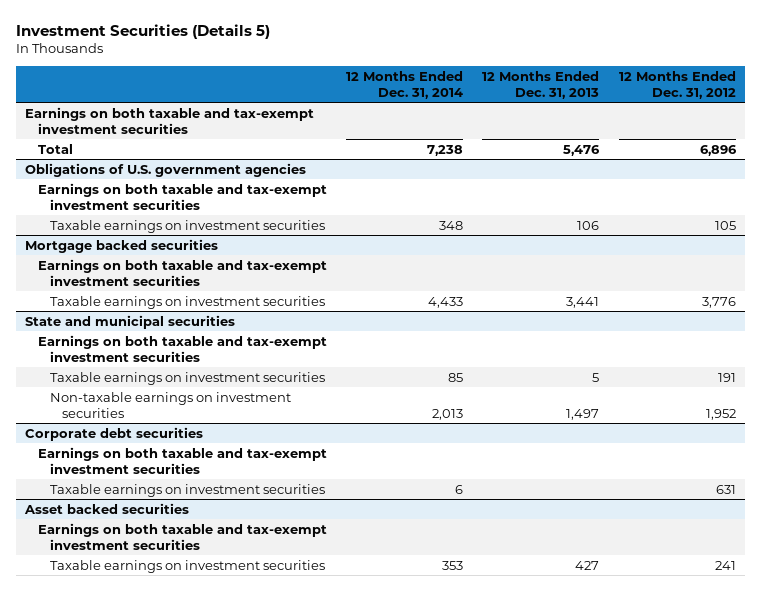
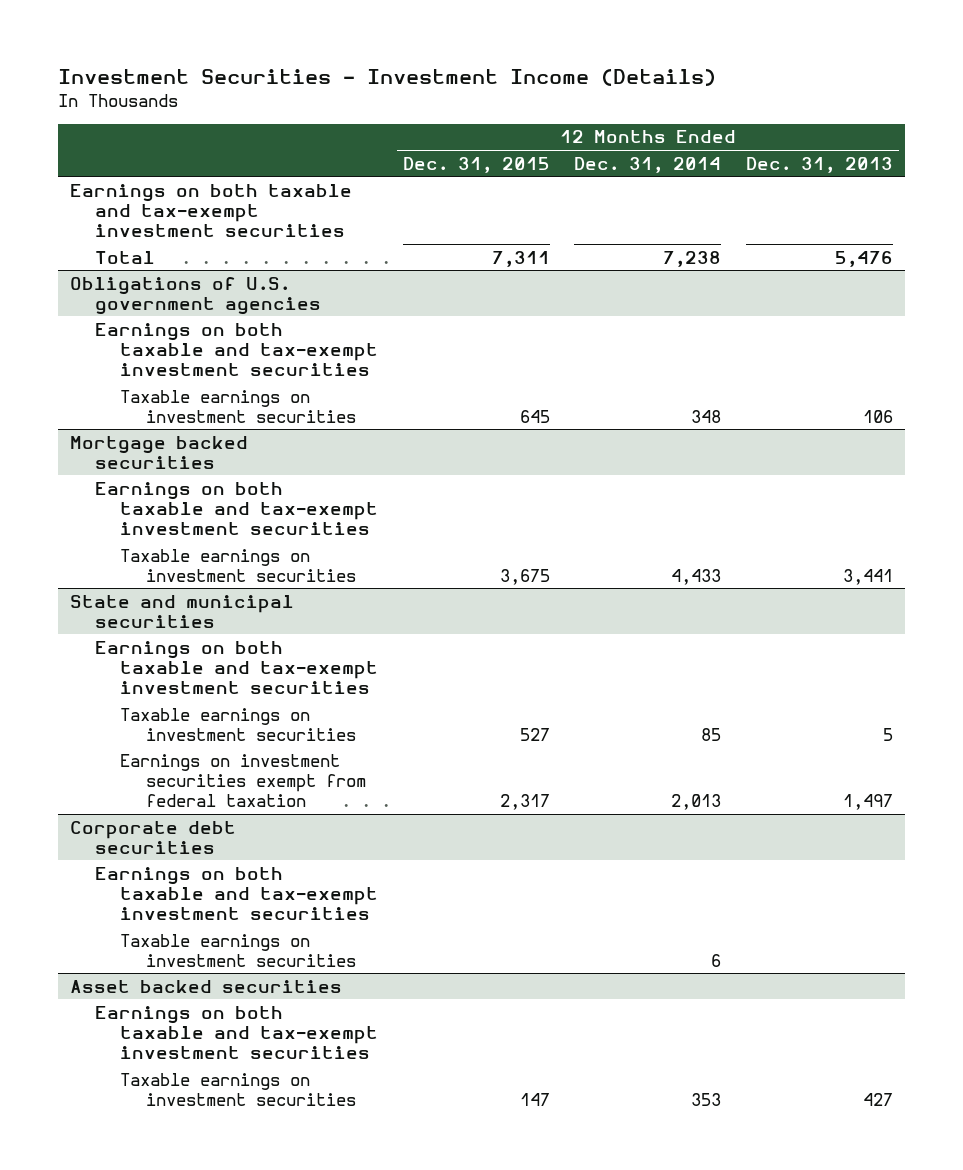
[15,23,270,39] Investment Securities (Details 5) -> [57,69,716,87] Investment Securities - Investment Income (Details)
[618,70,736,99] 12 Months Ended Dec. 31, 2012 -> none
none -> [402,156,550,173] Dec. 31, 2015
[49,391,291,418] Non-taxable earnings on investment securities -> [120,753,366,808] Earnings on investment securities exempt from federal taxation

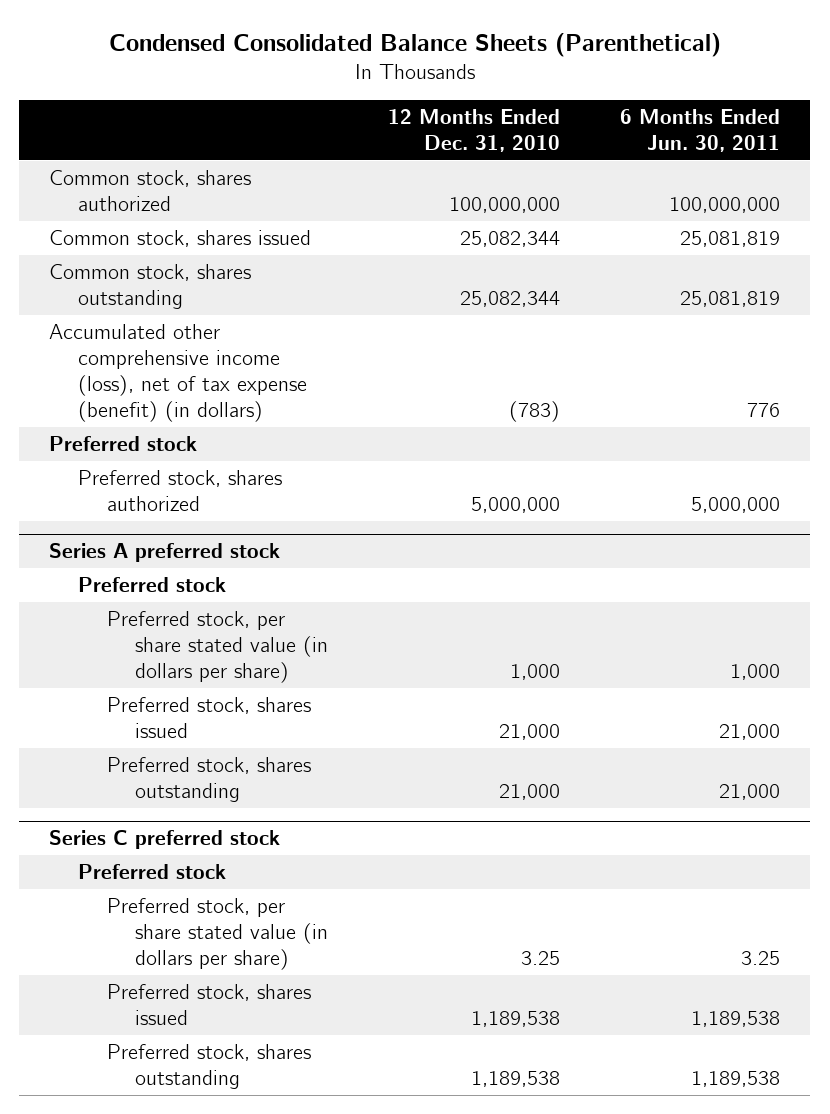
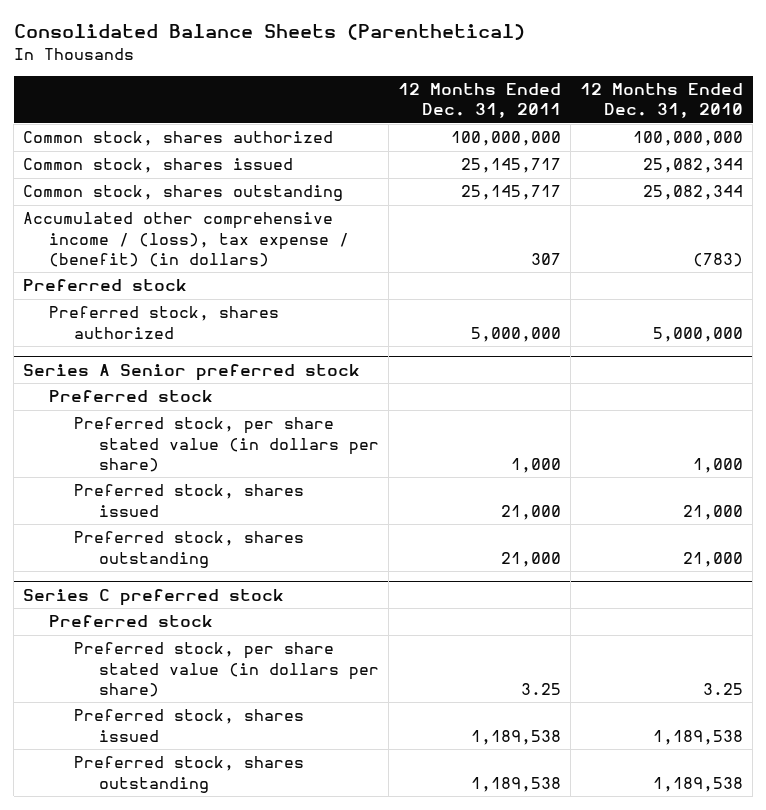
[108,33,721,58] Condensed Consolidated Balance Sheets (Parenthetical) -> [13,24,525,41] Consolidated Balance Sheets (Parenthetical)
[620,109,781,153] 6 Months Ended Jun. 30, 2011 -> none
none -> [397,83,561,119] 12 Months Ended Dec. 31, 2011
[49,323,307,423] Accumulated other comprehensive income (loss), net of tax expense (benefit) (in dollars) -> [23,212,349,267] Accumulated other comprehensive income / (loss), tax expense / (benefit) (in dollars)
[49,543,281,563] Series A preferred stock -> [23,363,361,381] Series A Senior preferred stock

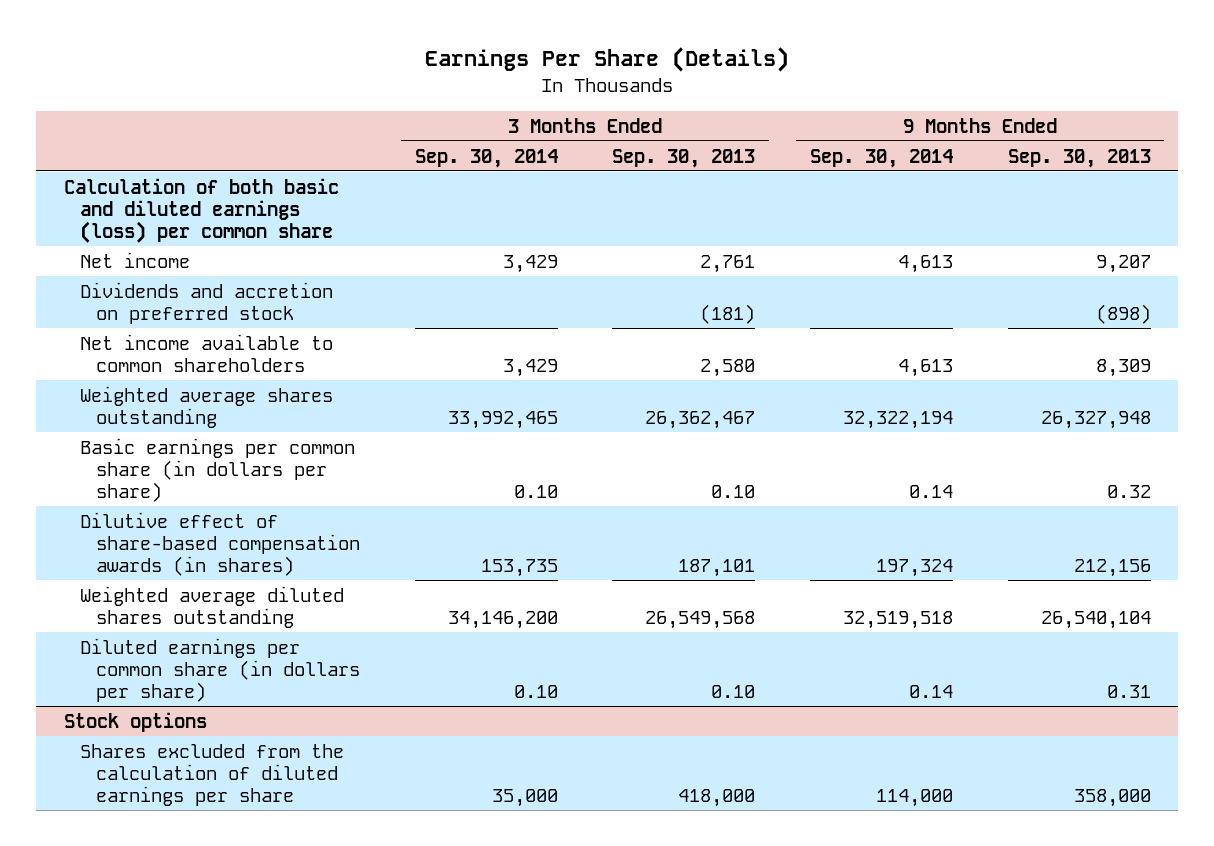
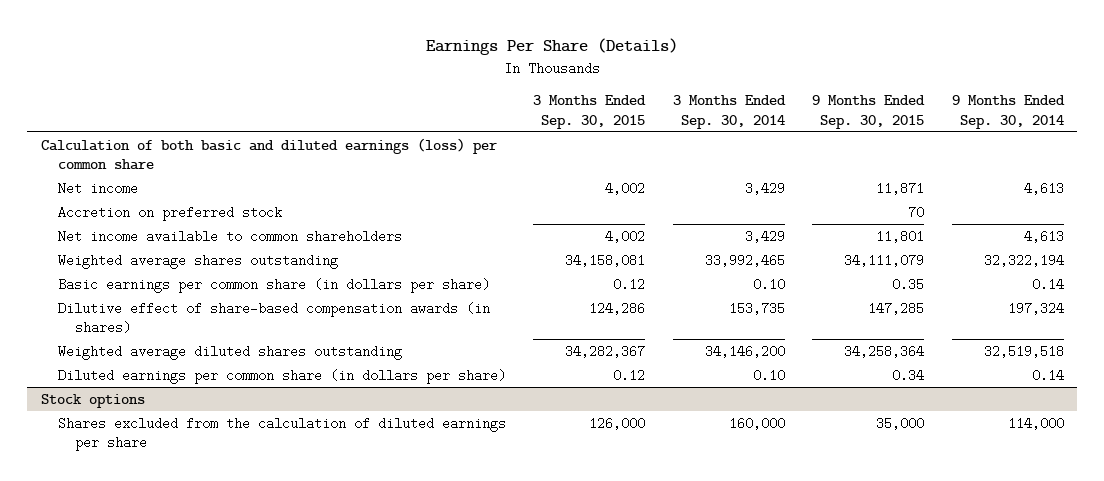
[612,148,756,168] Sep. 30, 2013 -> none
[1007,148,1151,168] Sep. 30, 2013 -> none
none -> [533,95,647,129] 3 Months Ended Sep. 30, 2015
none -> [812,95,926,129] 9 Months Ended Sep. 30, 2015
[79,281,333,324] Dividends and accretion on preferred stock -> [57,205,282,221] Accretion on preferred stock
[491,789,558,808] 35,000 -> [728,416,785,430] 160,000

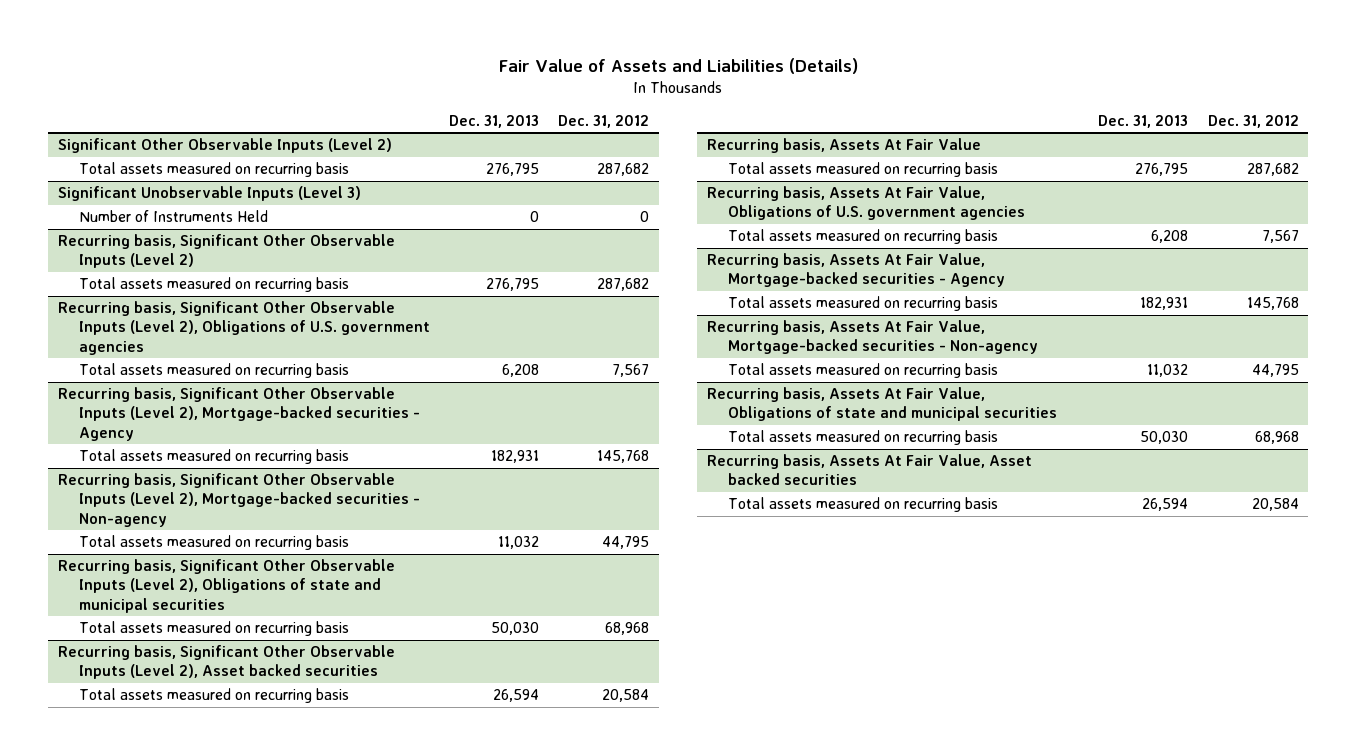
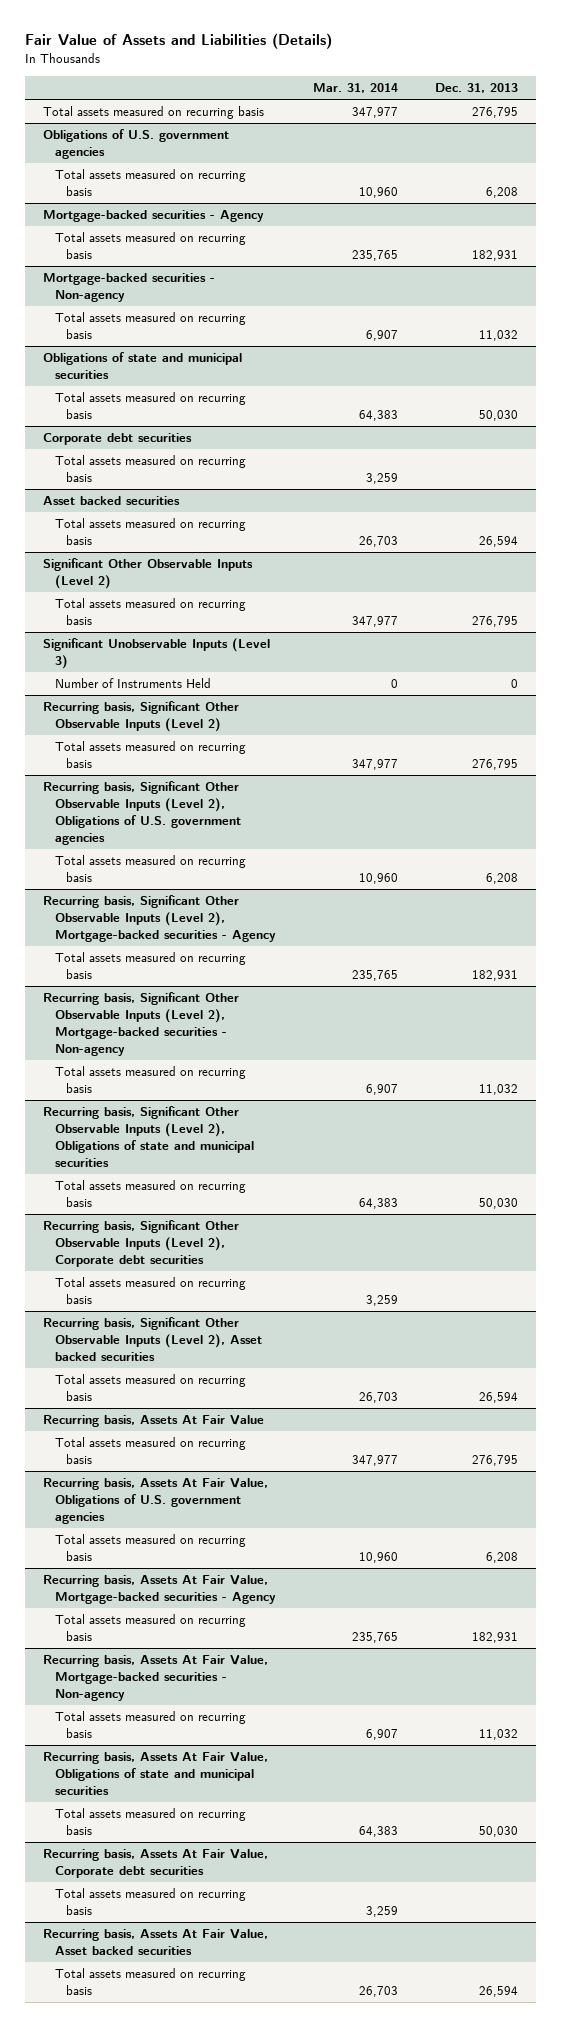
[558,114,650,128] Dec. 31, 2012 -> none
none -> [312,83,398,94] Mar. 31, 2014
none -> [43,106,265,120] Total assets measured on recurring basis
none -> [43,129,230,160] Obligations of U.S. government agencies
none -> [54,169,246,197] Total assets measured on recurring basis
none -> [43,210,265,223] Mortgage-backed securities - Agency
none -> [54,232,246,260] Total assets measured on recurring basis
none -> [43,273,216,303] Mortgage-backed securities - Non-agency
none -> [54,312,246,340] Total assets measured on recurring basis
none -> [43,352,243,380] Obligations of state and municipal securities
none -> [54,392,246,420] Total assets measured on recurring basis
none -> [43,433,193,446] Corporate debt securities
none -> [54,455,246,483] Total assets measured on recurring basis
none -> [43,496,181,506] Asset backed securities
none -> [54,518,246,546] Total assets measured on recurring basis
none -> [43,1220,240,1267] Recurring basis, Significant Other Observable Inputs (Level 2), Corporate debt securities
none -> [54,1277,246,1305] Total assets measured on recurring basis
none -> [43,1849,269,1879] Recurring basis, Assets At Fair Value, Corporate debt securities
none -> [54,1888,246,1916] Total assets measured on recurring basis

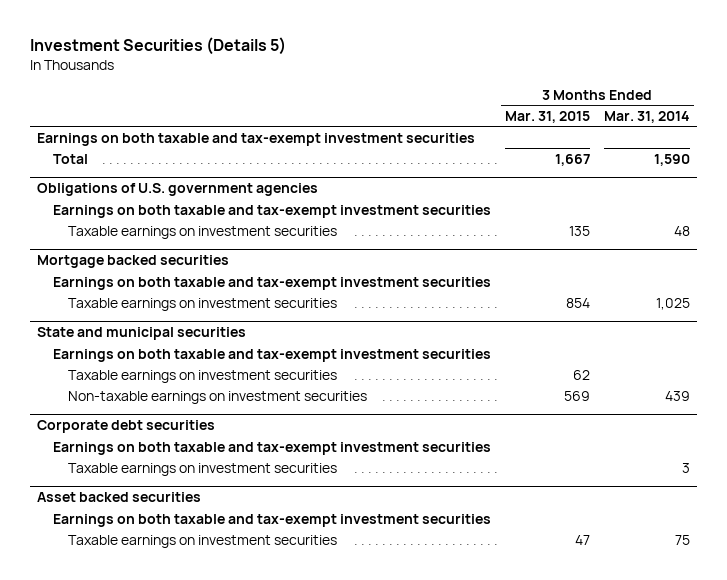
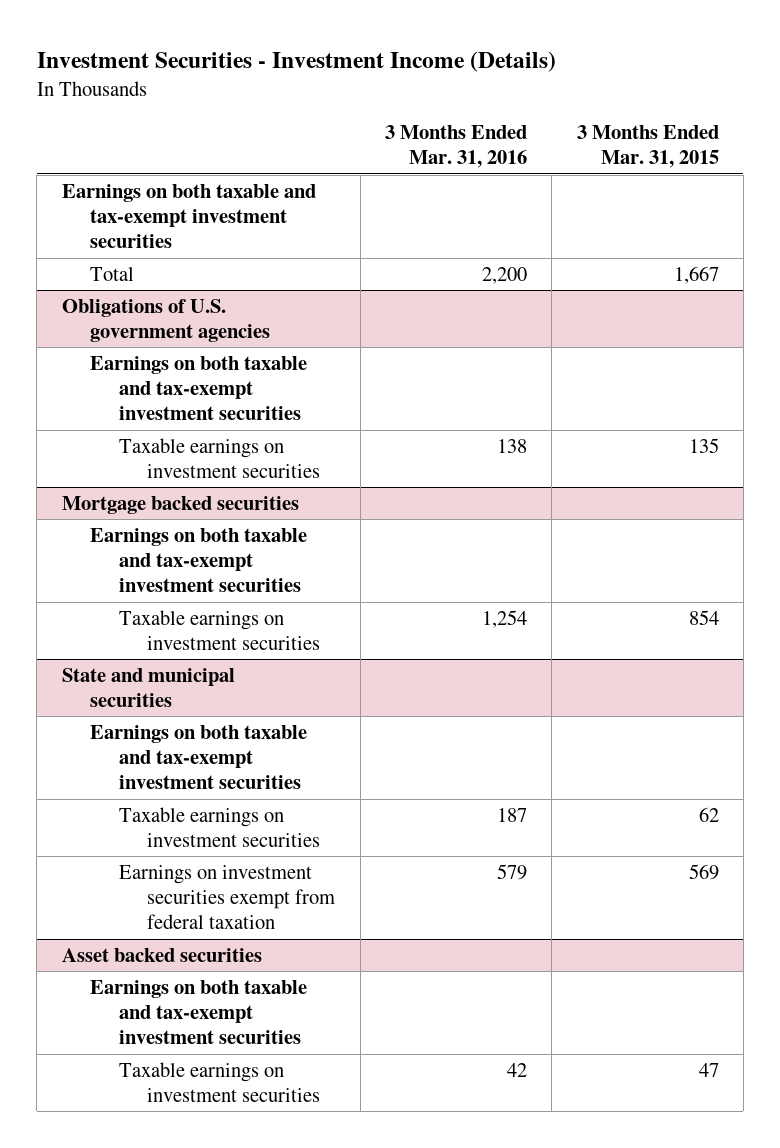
[29,37,286,56] Investment Securities (Details 5) -> [36,51,556,73] Investment Securities - Investment Income (Details)
[603,110,690,123] Mar. 31, 2014 -> none
none -> [384,125,527,169] 3 Months Ended Mar. 31, 2016
[36,420,215,434] Corporate debt securities -> none
[52,441,491,455] Earnings on both taxable and tax-exempt investment securities -> none
[68,462,338,476] Taxable earnings on investment securities -> none
[68,390,368,404] Non-taxable earnings on investment securities -> [118,864,336,930] Earnings on investment securities exempt from federal taxation

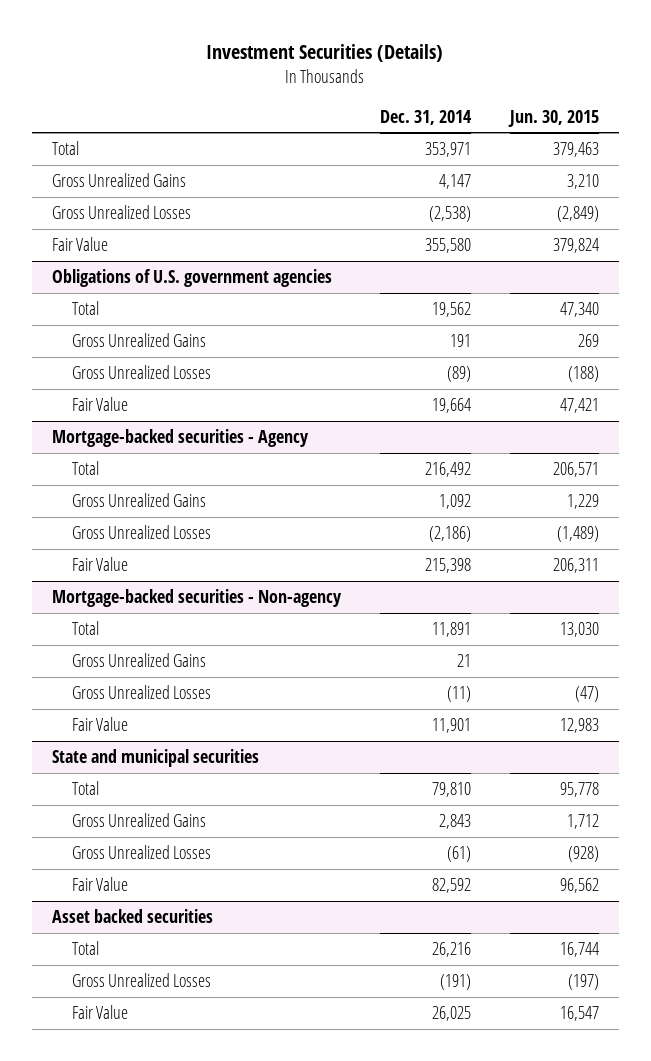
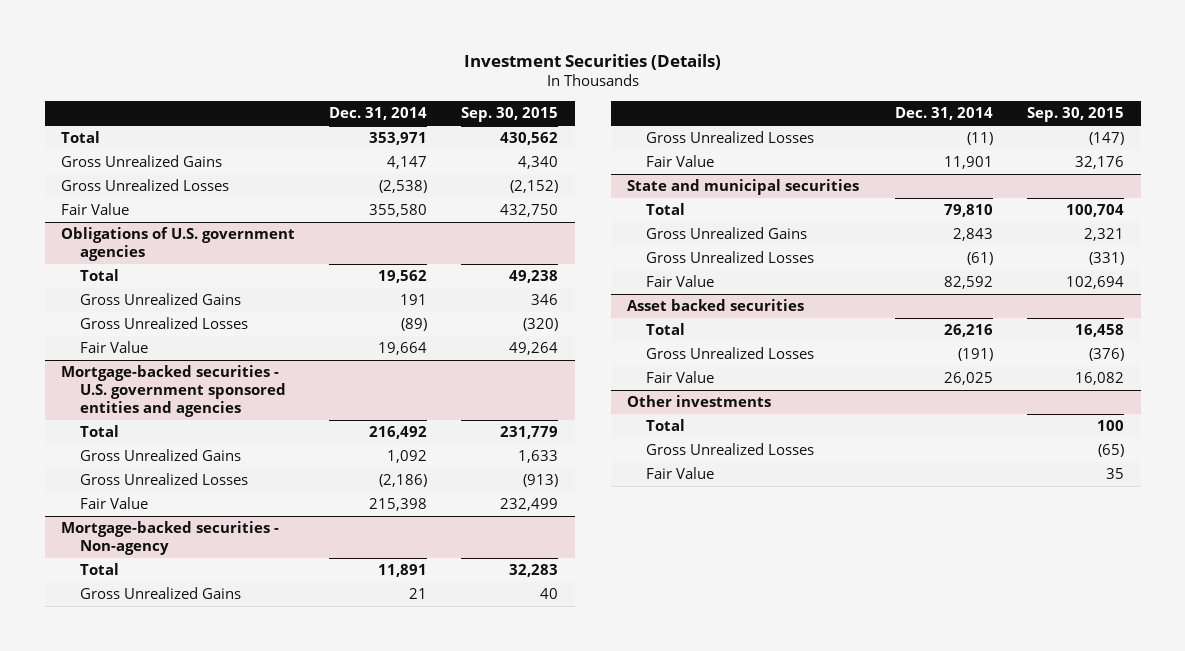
[507,109,599,127] Jun. 30, 2015 -> none
none -> [460,106,558,122] Sep. 30, 2015
[51,429,309,448] Mortgage-backed securities - Agency -> [61,365,286,417] Mortgage-backed securities - U.S. government sponsored entities and agencies
none -> [627,395,772,408] Other investments
none -> [645,419,685,432] Total
none -> [645,443,814,456] Gross Unrealized Losses
none -> [645,467,714,480] Fair Value

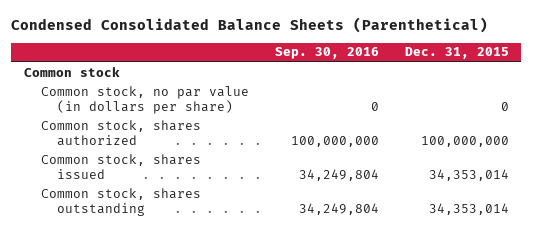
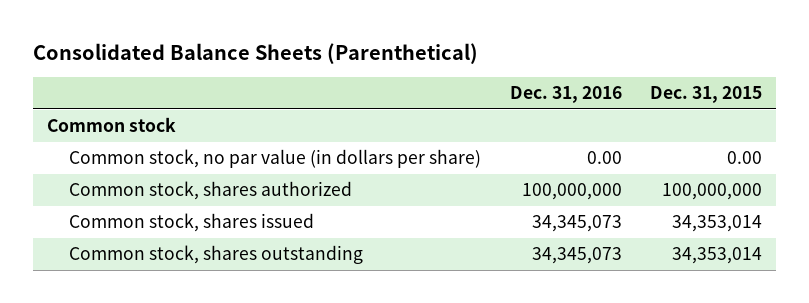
[11,17,489,34] Condensed Consolidated Balance Sheets (Parenthetical) -> [32,42,478,64] Consolidated Balance Sheets (Parenthetical)
[274,47,379,60] Sep. 30, 2016 -> none
none -> [509,86,622,104] Dec. 31, 2016
[500,102,509,112] 0 -> [727,151,763,165] 0.00

